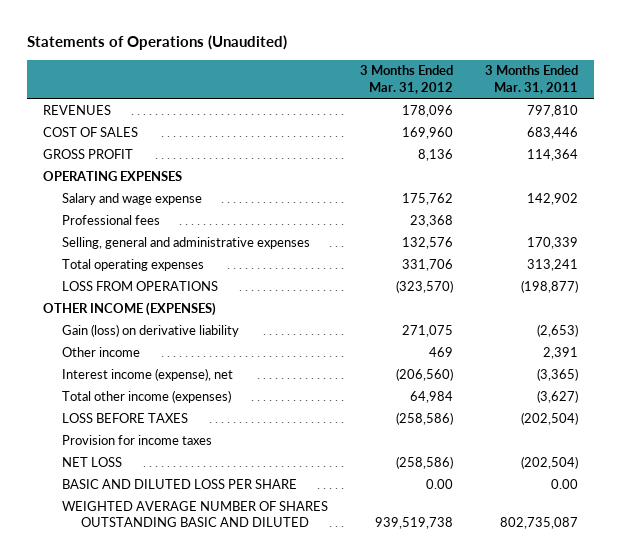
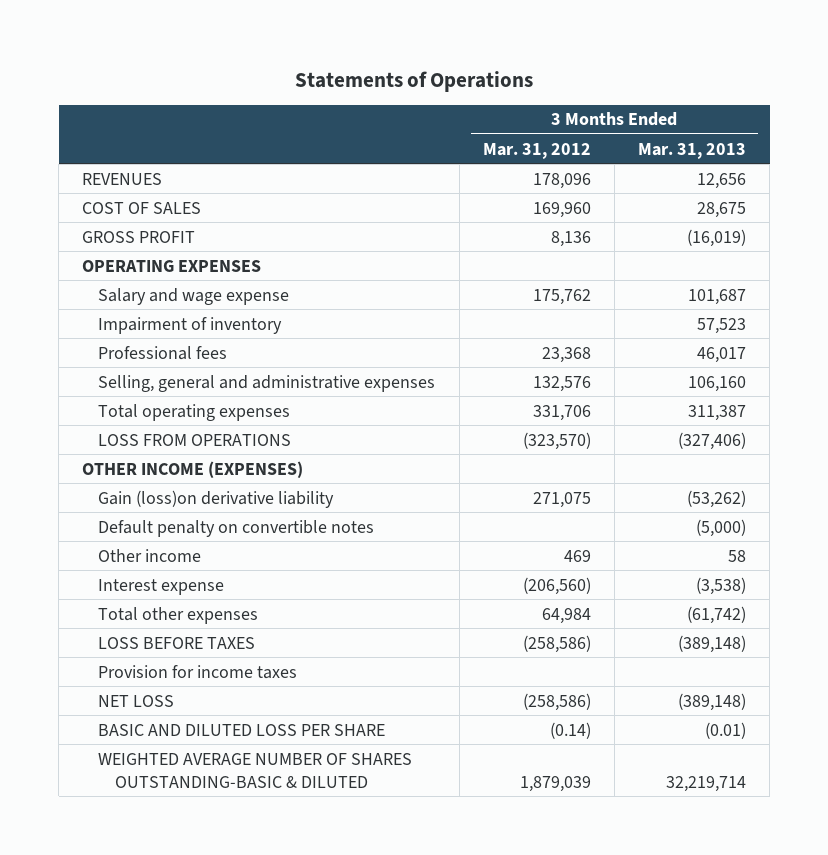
[27,35,288,51] Statements of Operations (Unaudited) -> [295,70,534,92] Statements of Operations
[485,65,579,94] 3 Months Ended Mar. 31, 2011 -> none
none -> [637,142,746,159] Mar. 31, 2013
none -> [98,316,283,334] Impairment of inventory
[62,323,240,337] Gain (loss) on derivative liability -> [98,489,335,508] Gain (loss)on derivative liability
none -> [98,519,375,537] Default penalty on convertible notes
[62,367,234,381] Interest income (expense), net -> [98,578,225,595] Interest expense
[62,389,232,403] Total other income (expenses) -> [98,606,259,624] Total other expenses
[426,478,454,489] 0.00 -> [549,721,591,739] (0.14)
[62,500,329,528] WEIGHTED AVERAGE NUMBER OF SHARES OUTSTANDING BASIC AND DILUTED -> [98,752,413,788] WEIGHTED AVERAGE NUMBER OF SHARES OUTSTANDING-BASIC & DILUTED
[375,517,454,530] 939,519,738 -> [519,775,591,792] 1,879,039

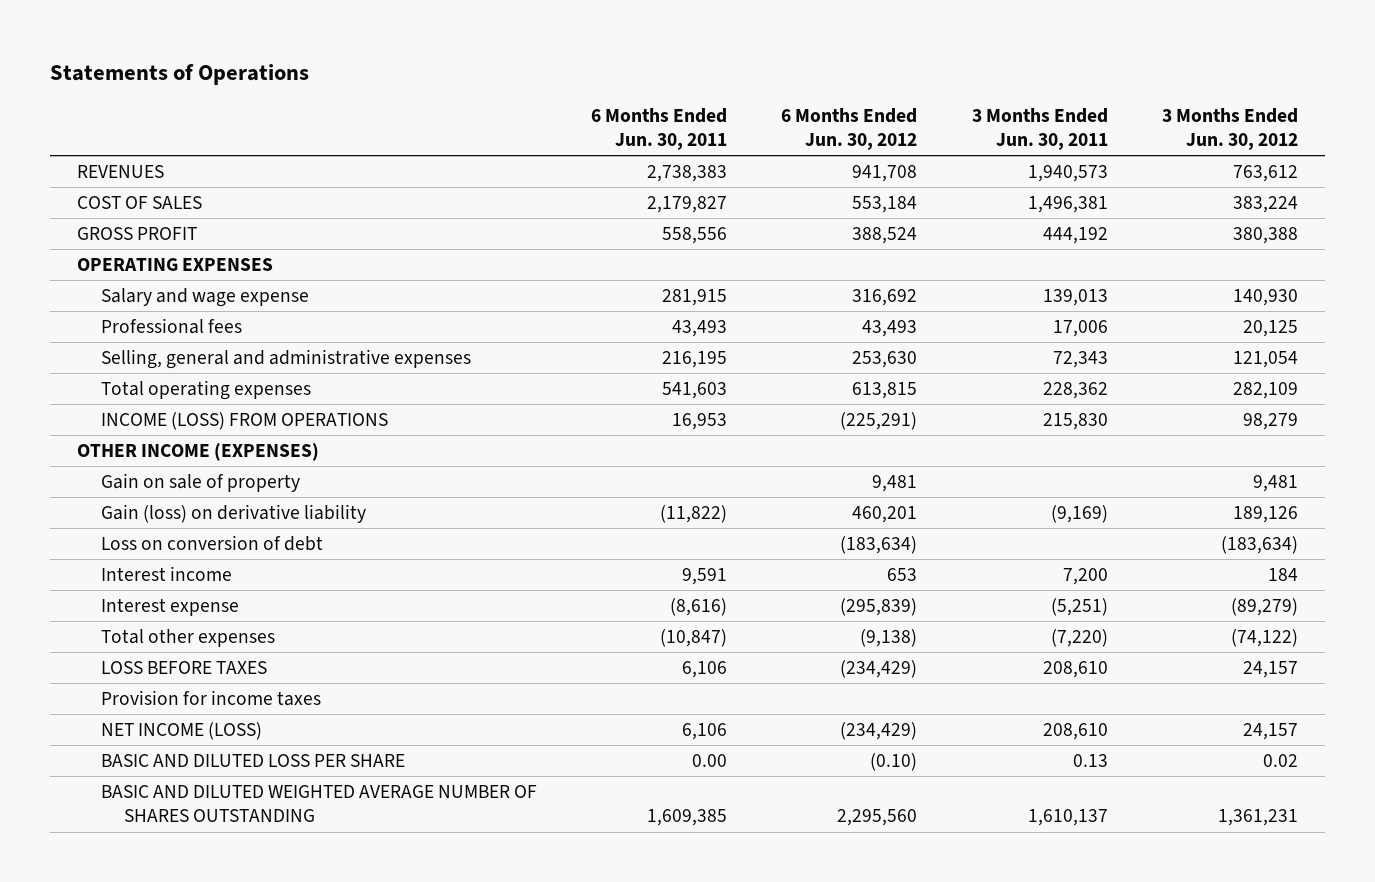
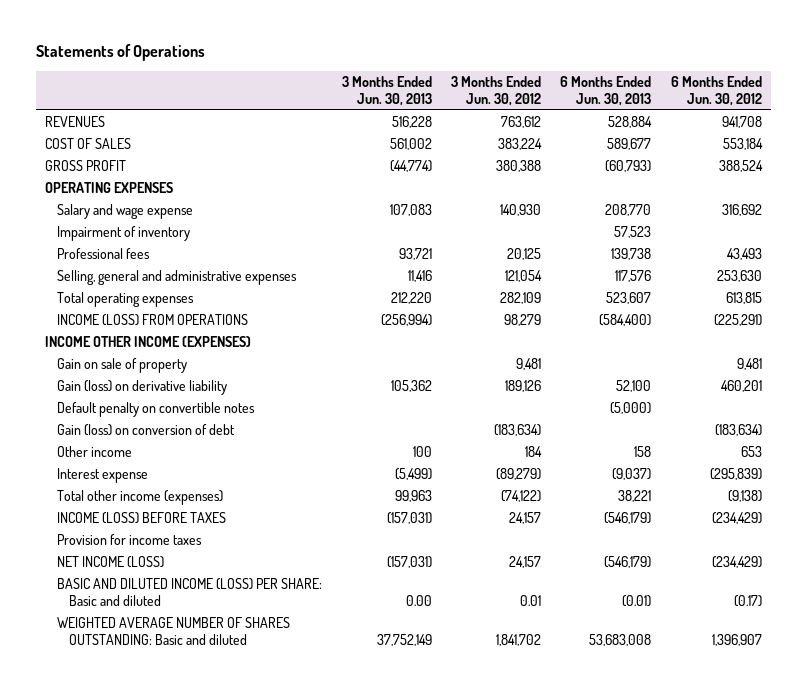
[591,107,728,151] 6 Months Ended Jun. 30, 2011 -> none
[971,107,1108,151] 3 Months Ended Jun. 30, 2011 -> none
none -> [341,76,432,106] 3 Months Ended Jun. 30, 2013
none -> [560,76,652,106] 6 Months Ended Jun. 30, 2013
none -> [57,226,191,242] Impairment of inventory
[77,443,320,462] OTHER INCOME (EXPENSES) -> [45,336,252,348] INCOME OTHER INCOME (EXPENSES)
none -> [57,402,256,418] Default penalty on convertible notes
[100,535,323,552] Loss on conversion of debt -> [57,424,236,437] Gain (loss) on conversion of debt
[100,566,232,582] Interest income -> [57,446,133,458] Other income
[100,629,275,648] Total other expenses -> [57,490,224,506] Total other income (expenses)
[100,661,267,675] LOSS BEFORE TAXES -> [57,512,227,525] INCOME (LOSS) BEFORE TAXES
[100,754,405,768] BASIC AND DILUTED LOSS PER SHARE -> [57,578,323,606] BASIC AND DILUTED INCOME (LOSS) PER SHARE: Basic and diluted
[870,753,918,772] (0.10) -> [733,594,762,607] (0.17)
[1262,754,1298,768] 0.02 -> [519,594,541,606] 0.01
[100,785,537,823] BASIC AND DILUTED WEIGHTED AVERAGE NUMBER OF SHARES OUTSTANDING -> [57,617,291,645] WEIGHTED AVERAGE NUMBER OF SHARES OUTSTANDING: Basic and diluted
[837,809,918,827] 2,295,560 -> [711,633,762,646] 1,396,907
[1217,809,1298,827] 1,361,231 -> [495,633,541,646] 1,841,702

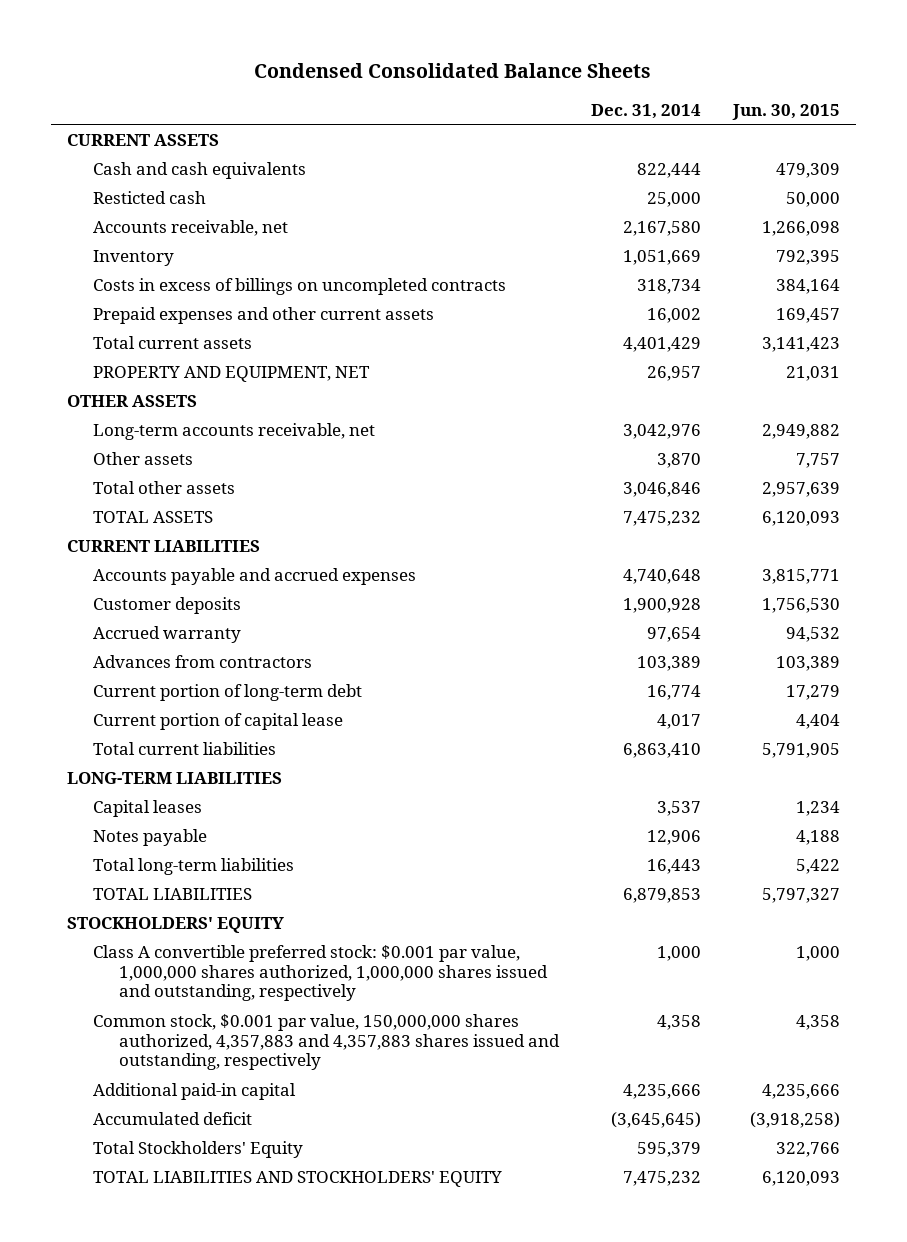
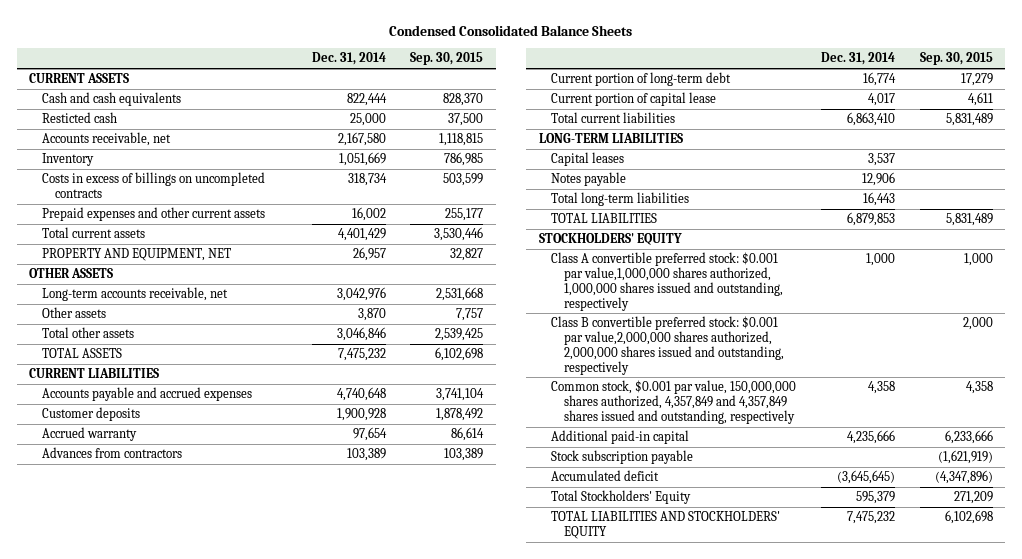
[731,103,840,120] Jun. 30, 2015 -> none
none -> [410,52,484,66] Sep. 30, 2015
[93,944,548,1002] Class A convertible preferred stock: $0.001 par value, 1,000,000 shares authorized, 1,000,000 shares issued and outstanding, respectively -> [551,252,784,311] Class A convertible preferred stock: $0.001 par value,1,000,000 shares authorized, 1,000,000 shares issued and outstanding, respectively
none -> [551,316,785,375] Class B convertible preferred stock: $0.001 par value,2,000,000 shares authorized, 2,000,000 shares issued and outstanding, respectively
[93,1013,560,1071] Common stock, $0.001 par value, 150,000,000 shares authorized, 4,357,883 and 4,357,883 shares issued and outstanding, respectively -> [551,380,797,424] Common stock, $0.001 par value, 150,000,000 shares authorized, 4,357,849 and 4,357,849 shares issued and outstanding, respectively
none -> [551,450,694,465] Stock subscription payable

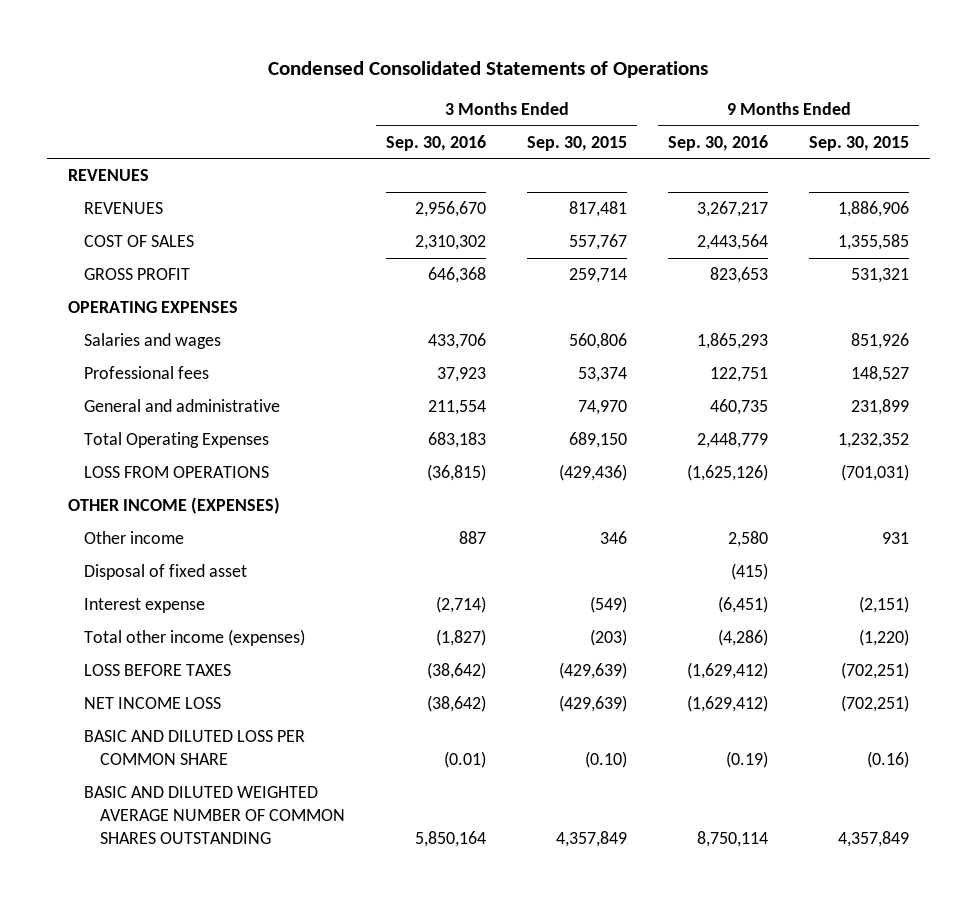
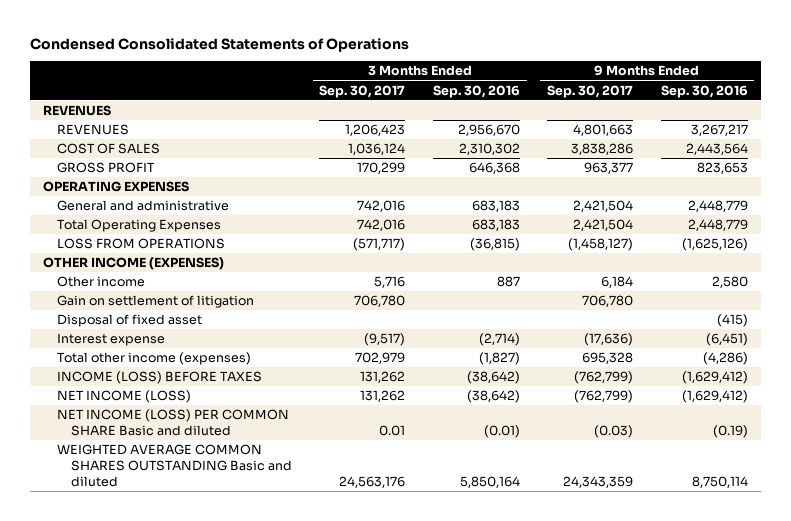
[527,135,628,151] Sep. 30, 2015 -> none
[809,135,910,151] Sep. 30, 2015 -> none
none -> [319,84,406,98] Sep. 30, 2017
none -> [547,84,634,98] Sep. 30, 2017
[84,333,222,350] Salaries and wages -> none
[84,366,210,380] Professional fees -> none
[428,400,487,416] 211,554 -> [471,200,520,213] 683,183
[710,399,769,416] 460,735 -> [687,200,748,213] 2,448,779
none -> [57,295,255,309] Gain on settlement of litigation
[84,664,232,677] LOSS BEFORE TAXES -> [57,371,263,385] INCOME (LOSS) BEFORE TAXES
[84,697,222,710] NET INCOME LOSS -> [57,390,192,404] NET INCOME (LOSS)
[84,730,306,766] BASIC AND DILUTED LOSS PER COMMON SHARE -> [57,409,290,437] NET INCOME (LOSS) PER COMMON SHARE Basic and diluted
[84,786,346,844] BASIC AND DILUTED WEIGHTED AVERAGE NUMBER OF COMMON SHARES OUTSTANDING -> [57,444,293,488] WEIGHTED AVERAGE COMMON SHARES OUTSTANDING Basic and diluted

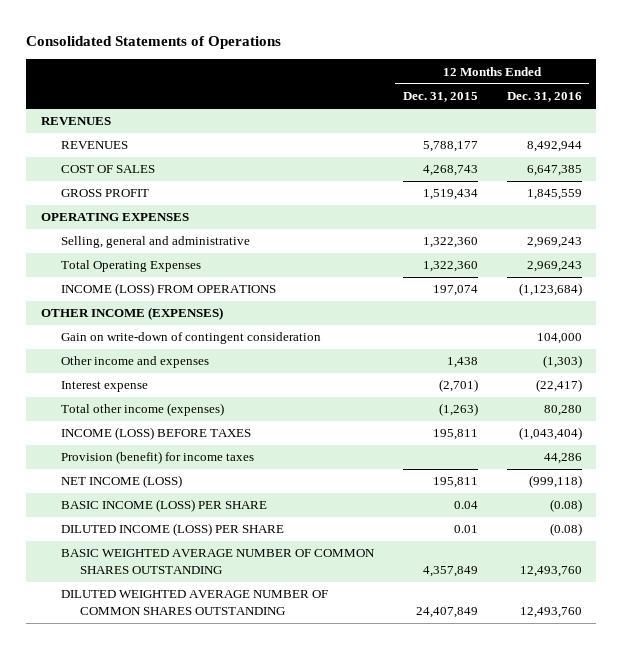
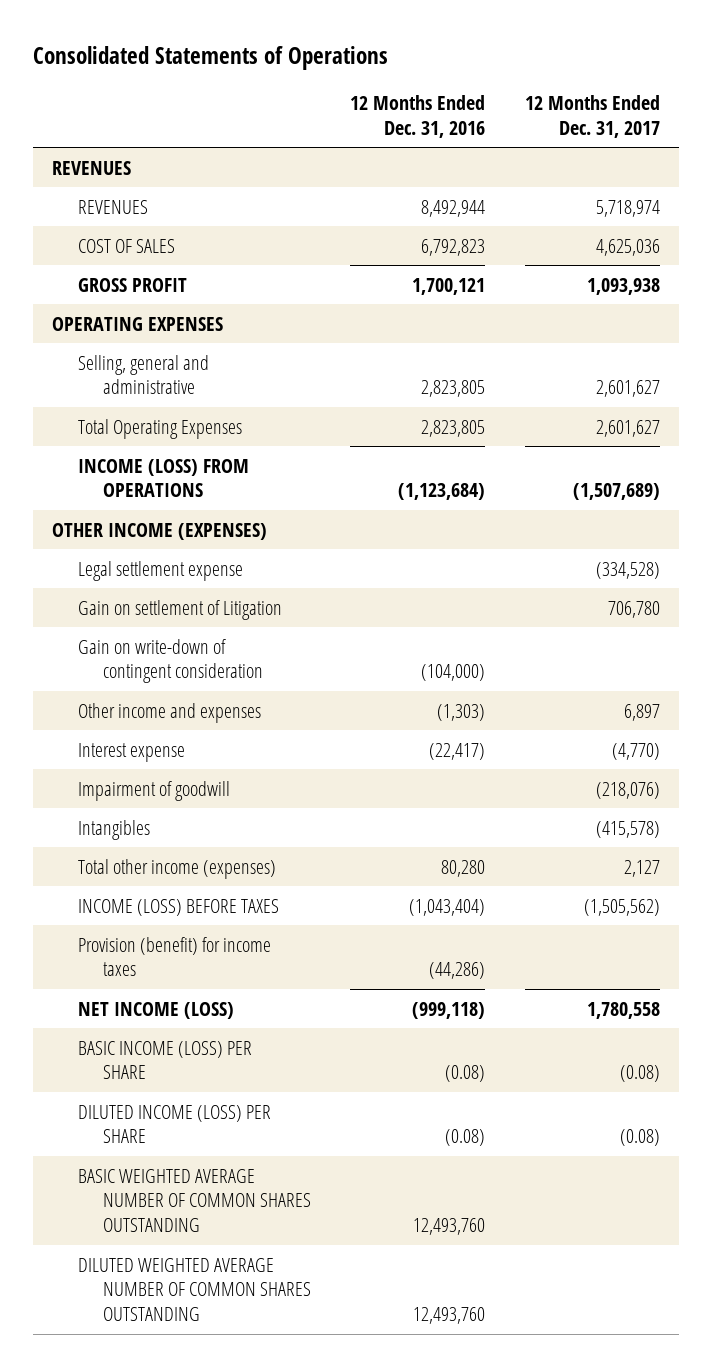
[402,92,478,103] Dec. 31, 2015 -> none
none -> [524,95,660,138] 12 Months Ended Dec. 31, 2017
[526,165,582,177] 6,647,385 -> [421,238,486,256] 6,792,823
[526,189,582,201] 1,845,559 -> [412,277,486,295] 1,700,121
[526,237,582,249] 2,969,243 -> [421,380,486,398] 2,823,805
[526,261,582,273] 2,969,243 -> [421,419,486,437] 2,823,805
none -> [77,560,243,581] Legal settlement expense
none -> [77,599,282,620] Gain on settlement of Litigation
[536,333,582,345] 104,000 -> [421,664,486,682] (104,000)
none -> [77,780,230,801] Impairment of goodwill
none -> [77,819,150,840] Intangibles
[543,453,582,465] 44,286 -> [429,962,486,980] (44,286)

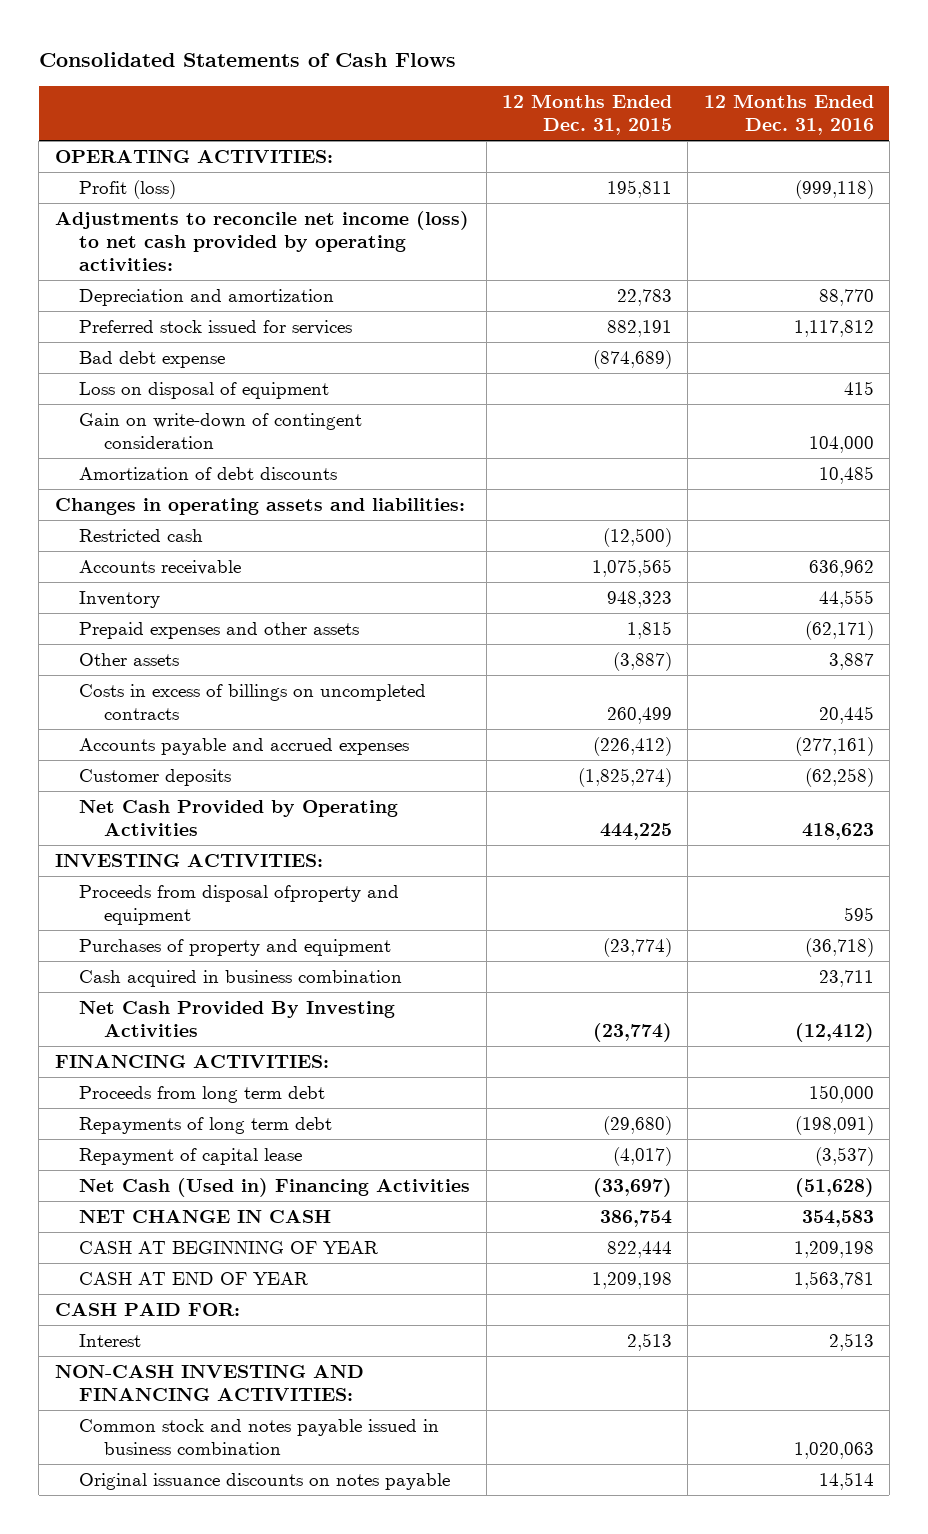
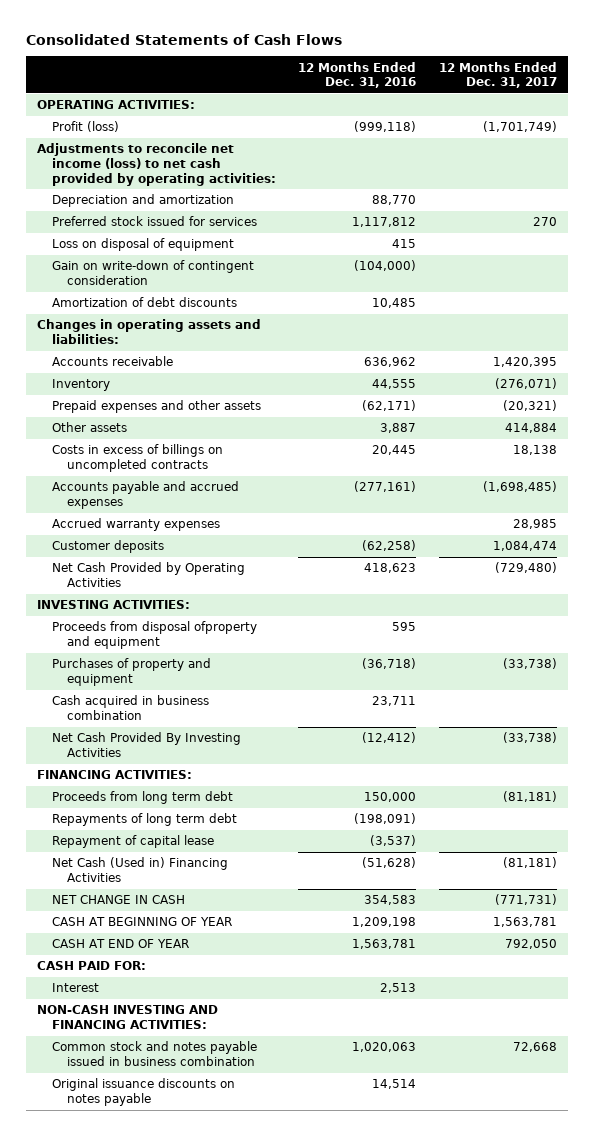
[502,93,673,135] 12 Months Ended Dec. 31, 2015 -> none
none -> [438,61,557,89] 12 Months Ended Dec. 31, 2017
[79,351,226,369] Bad debt expense -> none
[808,435,874,453] 104,000 -> [354,260,417,272] (104,000)
[79,529,204,543] Restricted cash -> none
none -> [51,518,220,532] Accrued warranty expenses

